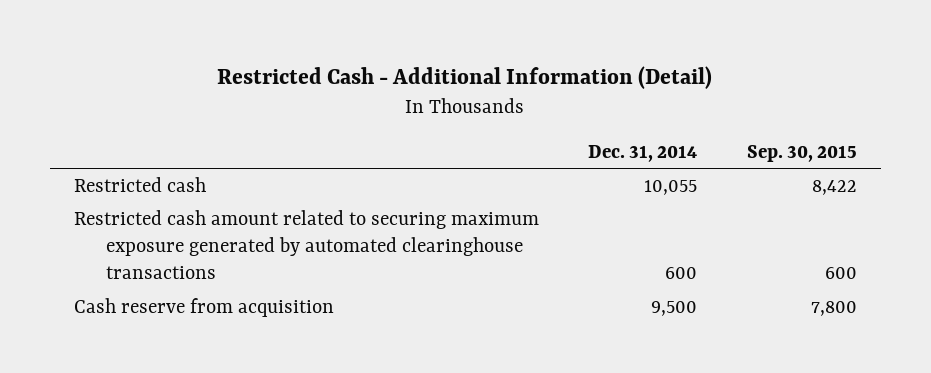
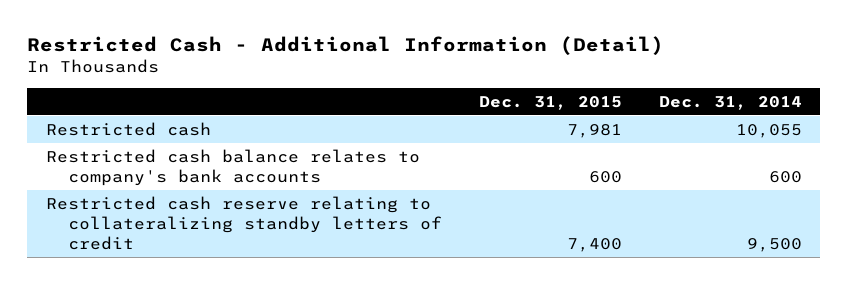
[746,145,857,163] Sep. 30, 2015 -> none
none -> [478,95,622,110] Dec. 31, 2015
[74,209,540,280] Restricted cash amount related to securing maximum exposure generated by automated clearinghouse transactions -> [45,148,420,186] Restricted cash balance relates to company's bank accounts
[74,297,335,317] Cash reserve from acquisition -> [45,195,442,250] Restricted cash reserve relating to collateralizing standby letters of credit

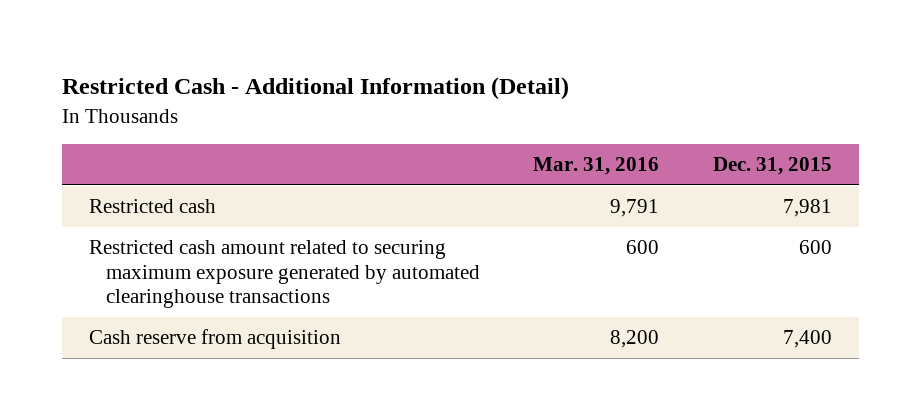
[658,95,802,110] Dec. 31, 2014 -> none
none -> [533,156,660,175] Mar. 31, 2016
[45,148,420,186] Restricted cash balance relates to company's bank accounts -> [88,240,480,309] Restricted cash amount related to securing maximum exposure generated by automated clearinghouse transactions
[45,195,442,250] Restricted cash reserve relating to collateralizing standby letters of credit -> [88,329,341,350] Cash reserve from acquisition

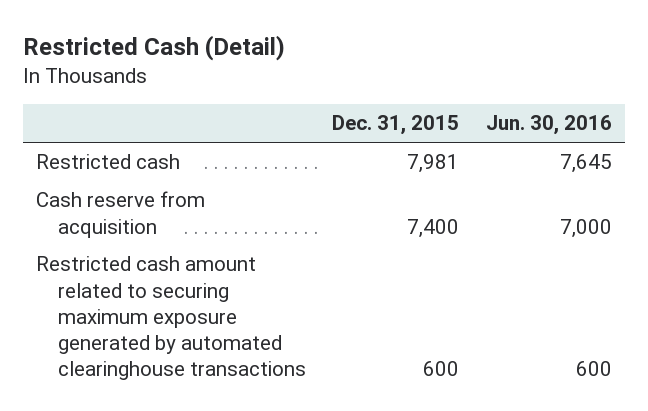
[61,77,569,101] Restricted Cash - Additional Information (Detail) -> [23,35,286,62] Restricted Cash (Detail)
[533,156,660,175] Mar. 31, 2016 -> none
none -> [485,115,612,136] Jun. 30, 2016
[88,240,480,309] Restricted cash amount related to securing maximum exposure generated by automated clearinghouse transactions -> [36,256,306,380] Restricted cash amount related to securing maximum exposure generated by automated clearinghouse transactions

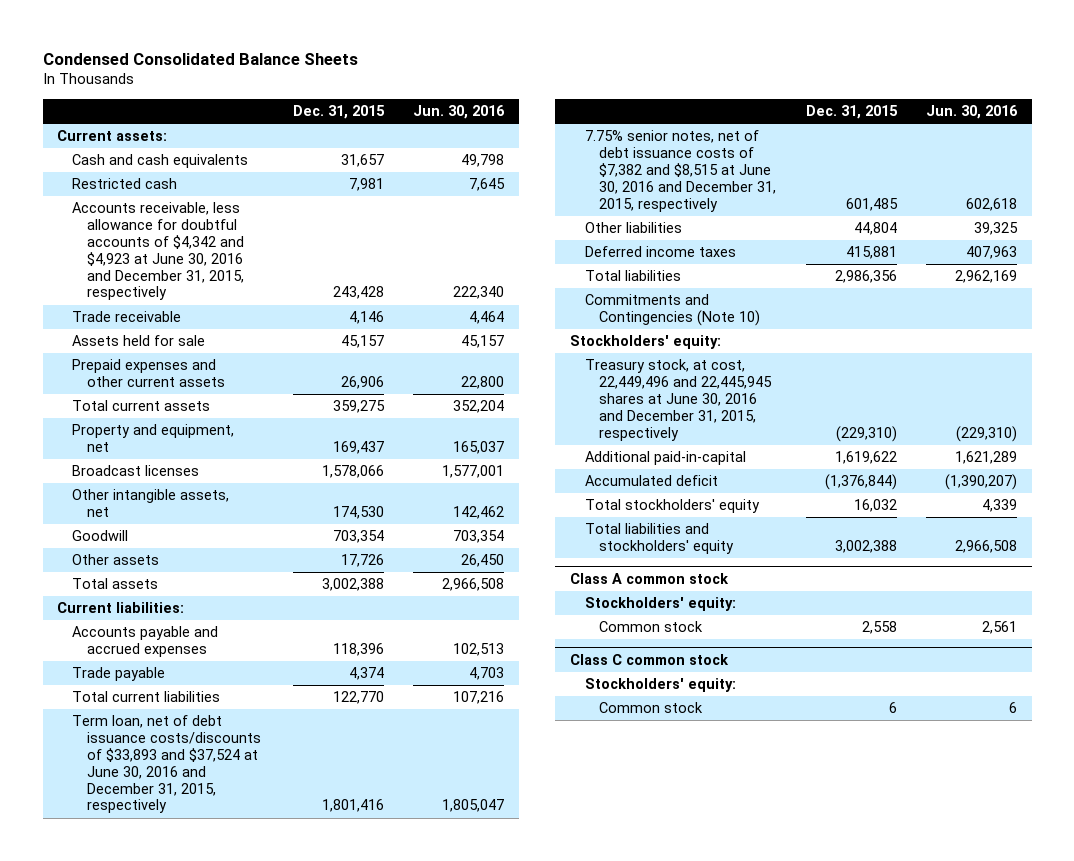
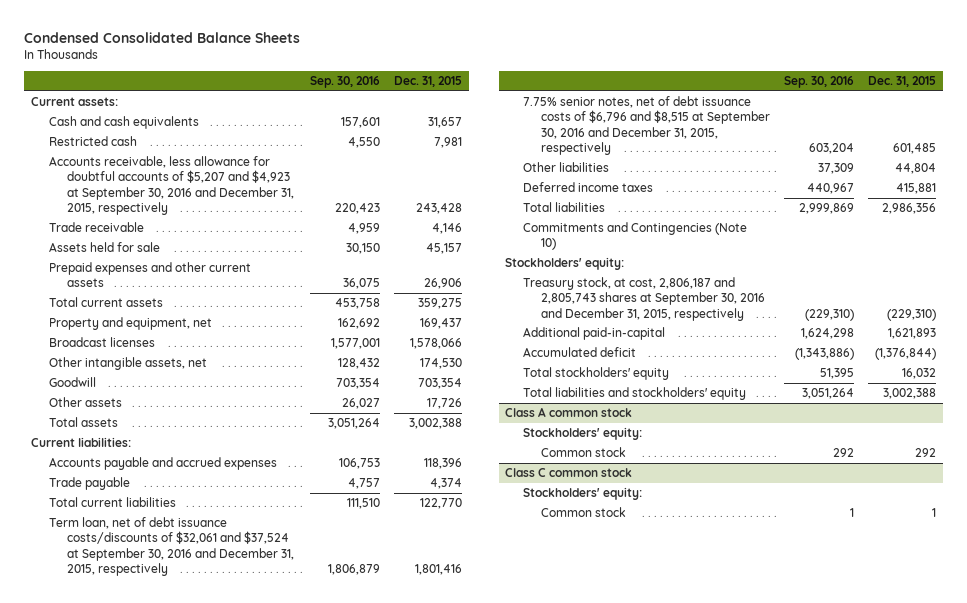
[413,104,506,119] Jun. 30, 2016 -> none
none -> [309,76,380,89] Sep. 30, 2016
[71,202,244,301] Accounts receivable, less allowance for doubtful accounts of $4,342 and $4,923 at June 30, 2016 and December 31, 2015, respectively -> [49,156,295,216] Accounts receivable, less allowance for doubtful accounts of $5,207 and $4,923 at September 30, 2016 and December 31, 2015, respectively
[71,715,261,814] Term loan, net of debt issuance costs/discounts of $33,893 and $37,524 at June 30, 2016 and December 31, 2015, respectively -> [49,517,295,577] Term loan, net of debt issuance costs/discounts of $32,061 and $37,524 at September 30, 2016 and December 31, 2015, respectively
[584,130,777,212] 7.75% senior notes, net of debt issuance costs of $7,382 and $8,515 at June 30, 2016 and December 31, 2015, respectively -> [523,96,771,156] 7.75% senior notes, net of debt issuance costs of $6,796 and $8,515 at September 30, 2016 and December 31, 2015, respectively
[584,359,773,441] Treasury stock, at cost, 22,449,496 and 22,445,945 shares at June 30, 2016 and December 31, 2015, respectively -> [523,277,766,321] Treasury stock, at cost, 2,806,187 and 2,805,743 shares at September 30, 2016 and December 31, 2015, respectively
[834,451,897,465] 1,619,622 -> [888,328,937,340] 1,621,893
[861,621,897,635] 2,558 -> [915,448,937,458] 292
[888,702,897,714] 6 -> [932,508,937,518] 1

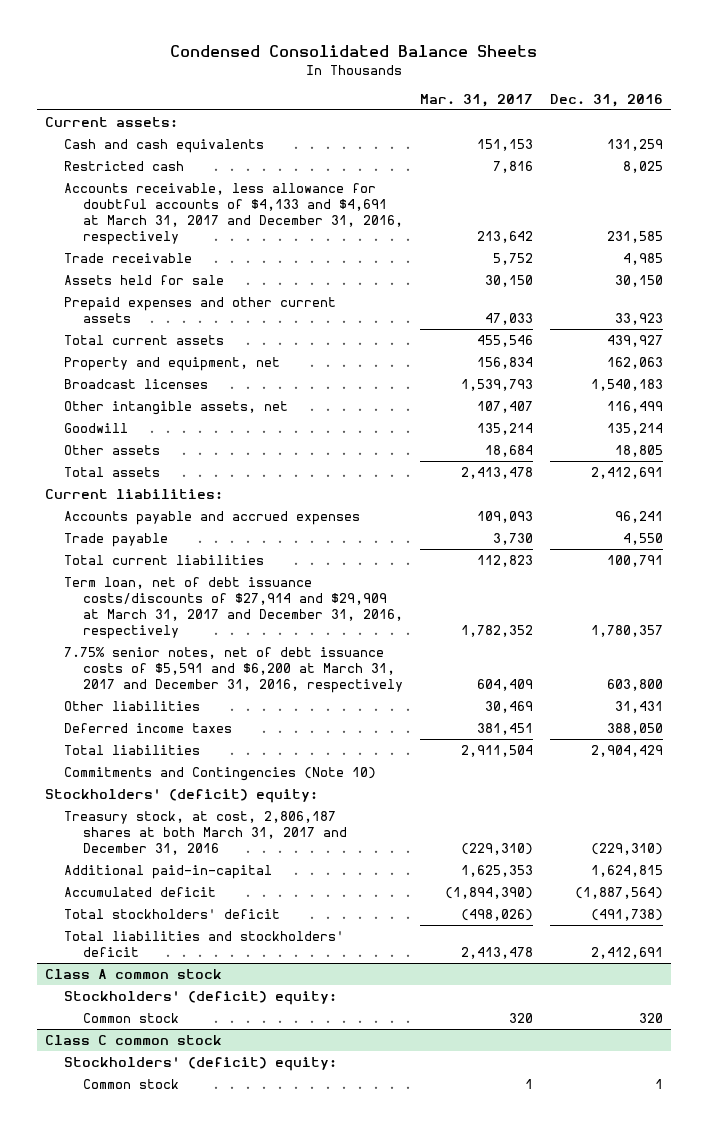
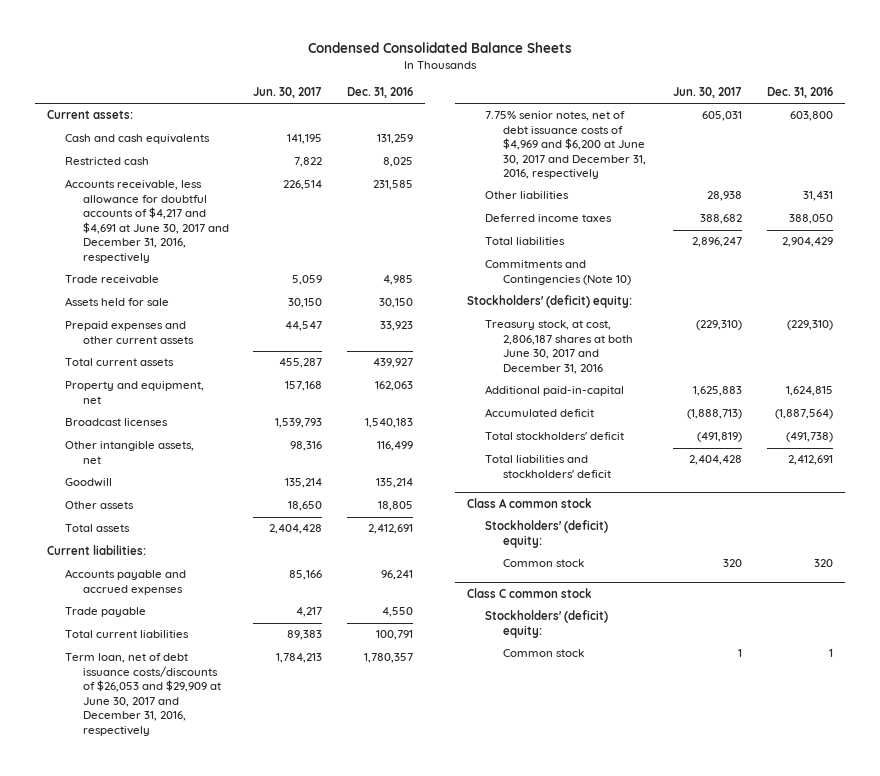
[419,93,533,107] Mar. 31, 2017 -> none
none -> [253,87,323,99] Jun. 30, 2017
[64,182,404,246] Accounts receivable, less allowance for doubtful accounts of $4,133 and $4,691 at March 31, 2017 and December 31, 2016, respectively -> [64,179,229,263] Accounts receivable, less allowance for doubtful accounts of $4,217 and $4,691 at June 30, 2017 and December 31, 2016, respectively
[64,576,404,640] Term loan, net of debt issuance costs/discounts of $27,914 and $29,909 at March 31, 2017 and December 31, 2016, respectively -> [64,653,221,736] Term loan, net of debt issuance costs/discounts of $26,053 and $29,909 at June 30, 2017 and December 31, 2016, respectively
[64,646,404,693] 7.75% senior notes, net of debt issuance costs of $5,591 and $6,200 at March 31, 2017 and December 31, 2016, respectively -> [484,111,646,180] 7.75% senior notes, net of debt issuance costs of $4,969 and $6,200 at June 30, 2017 and December 31, 2016, respectively
[64,810,348,855] Treasury stock, at cost, 2,806,187 shares at both March 31, 2017 and December 31, 2016 -> [484,320,633,374] Treasury stock, at cost, 2,806,187 shares at both June 30, 2017 and December 31, 2016

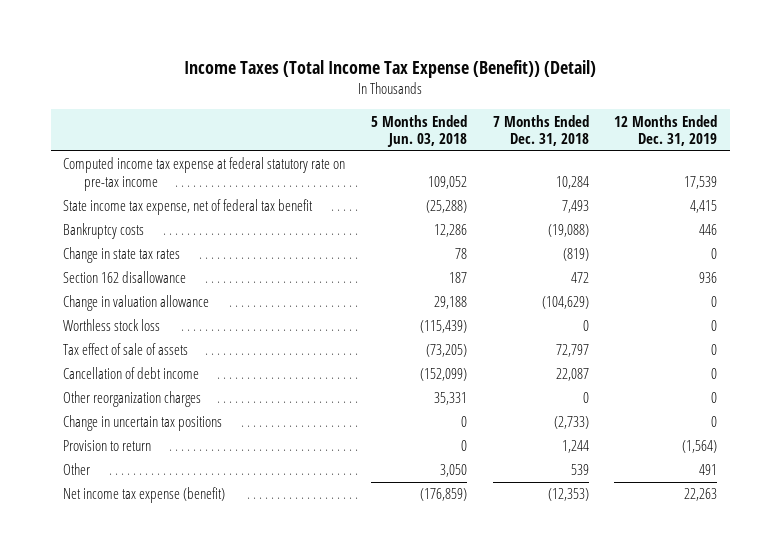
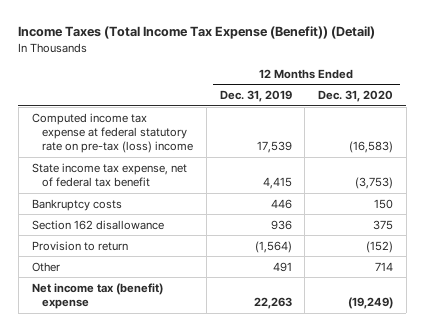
[371,114,468,148] 5 Months Ended Jun. 03, 2018 -> none
[492,114,589,147] 7 Months Ended Dec. 31, 2018 -> none
none -> [318,90,394,103] Dec. 31, 2020
[63,157,346,191] Computed income tax expense at federal statutory rate on pre-tax income -> [31,112,194,154] Computed income tax expense at federal statutory rate on pre-tax (loss) income
[63,247,181,264] Change in state tax rates -> none
[63,295,210,312] Change in valuation allowance -> none
[63,319,161,332] Worthless stock loss -> none
[63,343,189,356] Tax effect of sale of assets -> none
[63,367,200,380] Cancellation of debt income -> none
[63,391,202,408] Other reorganization charges -> none
[63,415,223,432] Change in uncertain tax positions -> none
[63,487,226,504] Net income tax expense (benefit) -> [31,282,163,309] Net income tax (benefit) expense

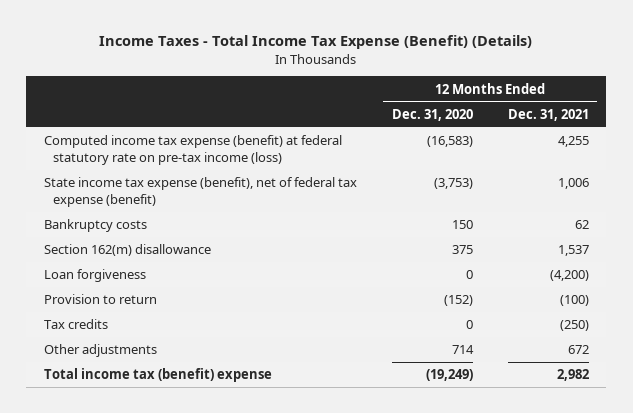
[18,26,376,40] Income Taxes (Total Income Tax Expense (Benefit)) (Detail) -> [99,35,533,50] Income Taxes - Total Income Tax Expense (Benefit) (Details)
[219,90,292,103] Dec. 31, 2019 -> none
none -> [507,108,589,121] Dec. 31, 2021
[31,112,194,154] Computed income tax expense at federal statutory rate on pre-tax (loss) income -> [43,135,342,165] Computed income tax expense (benefit) at federal statutory rate on pre-tax income (loss)
[31,162,187,187] State income tax expense, net of federal tax benefit -> [43,177,357,207] State income tax expense (benefit), net of federal tax expense (benefit)
[31,219,164,230] Section 162 disallowance -> [43,244,211,257] Section 162(m) disallowance
none -> [43,269,146,283] Loan forgiveness
none -> [43,319,108,330] Tax credits
[31,261,60,272] Other -> [43,344,157,358] Other adjustments
[31,282,163,309] Net income tax (benefit) expense -> [43,368,272,383] Total income tax (benefit) expense

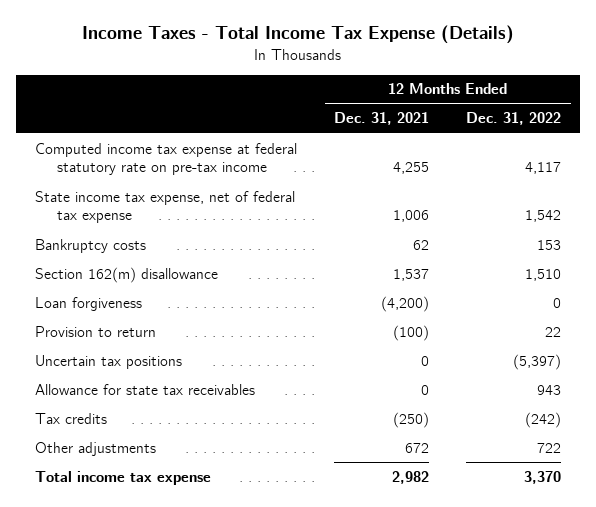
[99,35,533,50] Income Taxes - Total Income Tax Expense (Benefit) (Details) -> [81,25,514,45] Income Taxes - Total Income Tax Expense (Details)
[391,108,473,121] Dec. 31, 2020 -> none
none -> [466,112,562,126] Dec. 31, 2022
[43,135,342,165] Computed income tax expense (benefit) at federal statutory rate on pre-tax income (loss) -> [34,142,297,176] Computed income tax expense at federal statutory rate on pre-tax income
[43,177,357,207] State income tax expense (benefit), net of federal tax expense (benefit) -> [34,190,295,224] State income tax expense, net of federal tax expense
none -> [34,354,182,369] Uncertain tax positions
none -> [34,383,255,395] Allowance for state tax receivables
[43,368,272,383] Total income tax (benefit) expense -> [34,470,211,485] Total income tax expense

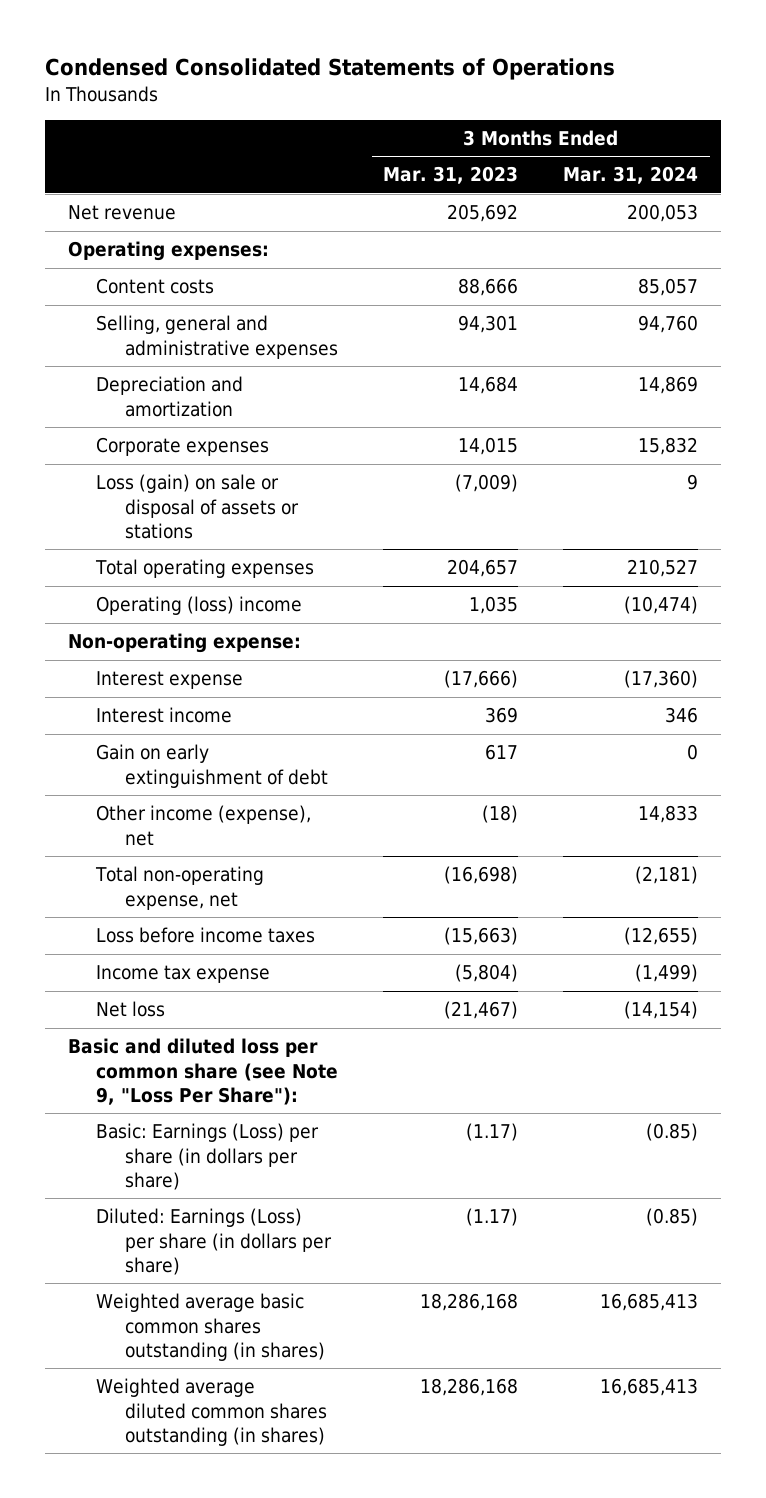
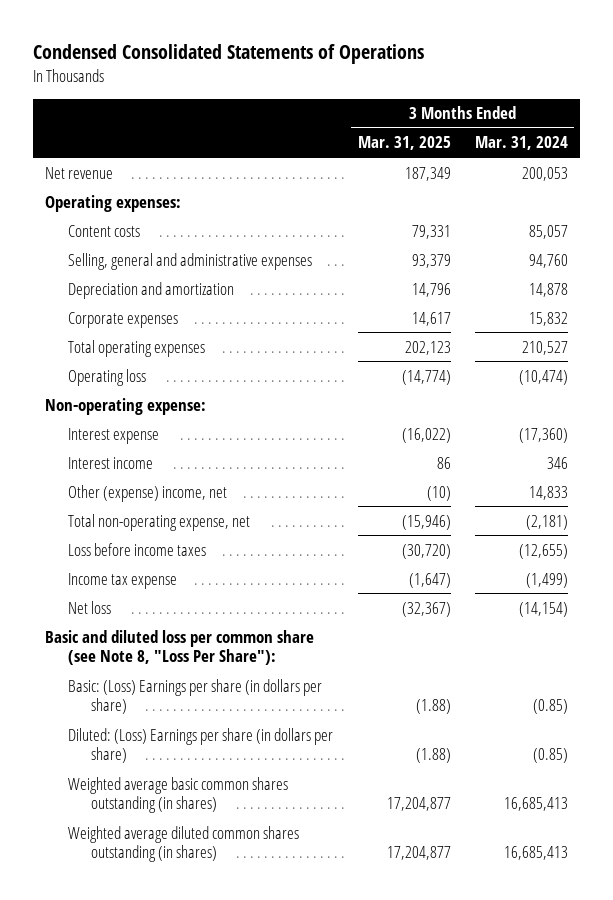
[383,166,519,185] Mar. 31, 2023 -> none
none -> [357,136,451,151] Mar. 31, 2025
[638,376,699,395] 14,869 -> [528,282,568,297] 14,878
[96,474,299,539] Loss (gain) on sale or disposal of assets or stations -> none
[96,596,303,616] Operating (loss) income -> [68,368,147,386] Operating loss
[96,744,328,788] Gain on early extinguishment of debt -> none
[96,805,312,846] Other income (expense), net -> [68,484,228,502] Other (expense) income, net
[67,1038,339,1105] Basic and diluted loss per common share (see Note 9, "Loss Per Share"): -> [45,629,315,665] Basic and diluted loss per common share (see Note 8, "Loss Per Share"):
[96,1123,320,1190] Basic: Earnings (Loss) per share (in dollars per share) -> [68,678,323,714] Basic: (Loss) Earnings per share (in dollars per share)
[96,1208,332,1275] Diluted: Earnings (Loss) per share (in dollars per share) -> [68,727,334,763] Diluted: (Loss) Earnings per share (in dollars per share)

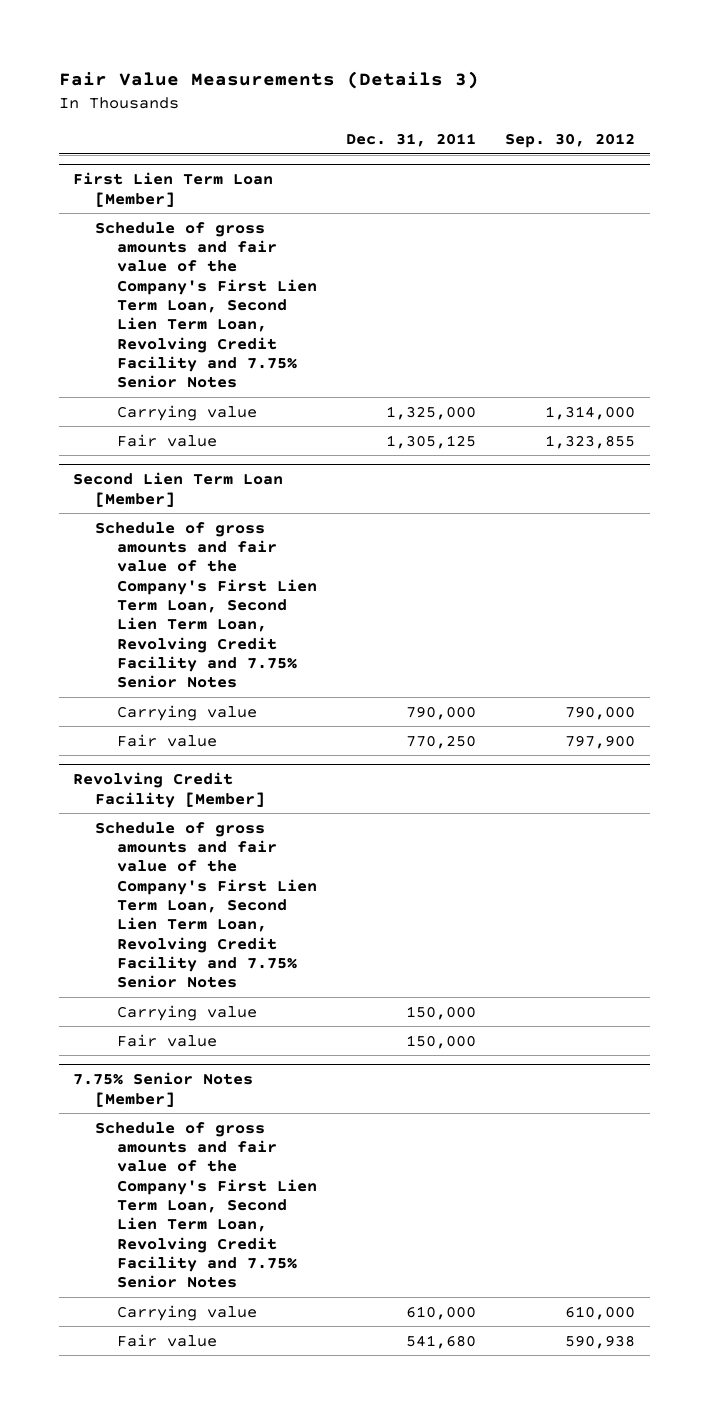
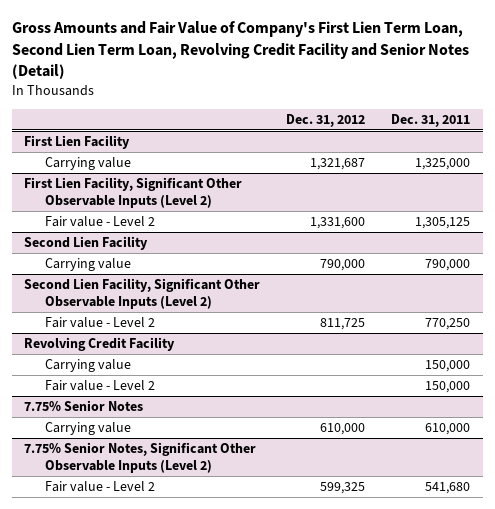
[58,70,479,89] Fair Value Measurements (Details 3) -> [11,21,469,80] Gross Amounts and Fair Value of Company's First Lien Term Loan, Second Lien Term Loan, Revolving Credit Facility and Senior Notes (Detail)
[505,132,636,148] Sep. 30, 2012 -> none
none -> [286,114,366,128] Dec. 31, 2012
[73,172,274,207] First Lien Term Loan [Member] -> none
[95,221,317,389] Schedule of gross amounts and fair value of the Company's First Lien Term Loan, Second Lien Term Loan, Revolving Credit Facility and 7.75% Senior Notes -> none
none -> [24,134,131,149] First Lien Facility
[73,472,284,507] Second Lien Term Loan [Member] -> none
[95,521,317,689] Schedule of gross amounts and fair value of the Company's First Lien Term Loan, Second Lien Term Loan, Revolving Credit Facility and 7.75% Senior Notes -> none
none -> [24,176,243,209] First Lien Facility, Significant Other Observable Inputs (Level 2)
[116,433,217,447] Fair value -> [45,215,156,227] Fair value - Level 2
none -> [24,235,149,250] Second Lien Facility
[95,821,317,989] Schedule of gross amounts and fair value of the Company's First Lien Term Loan, Second Lien Term Loan, Revolving Credit Facility and 7.75% Senior Notes -> none
none -> [24,277,261,310] Second Lien Facility, Significant Other Observable Inputs (Level 2)
[116,733,217,747] Fair value -> [45,316,156,328] Fair value - Level 2
[73,772,266,808] Revolving Credit Facility [Member] -> [24,336,176,351] Revolving Credit Facility
[95,1121,317,1289] Schedule of gross amounts and fair value of the Company's First Lien Term Loan, Second Lien Term Loan, Revolving Credit Facility and 7.75% Senior Notes -> none
[116,1033,217,1047] Fair value -> [45,379,156,391] Fair value - Level 2
[73,1072,254,1107] 7.75% Senior Notes [Member] -> [24,399,144,411] 7.75% Senior Notes
none -> [24,441,257,474] 7.75% Senior Notes, Significant Other Observable Inputs (Level 2)
[116,1333,217,1347] Fair value -> [45,480,156,492] Fair value - Level 2

